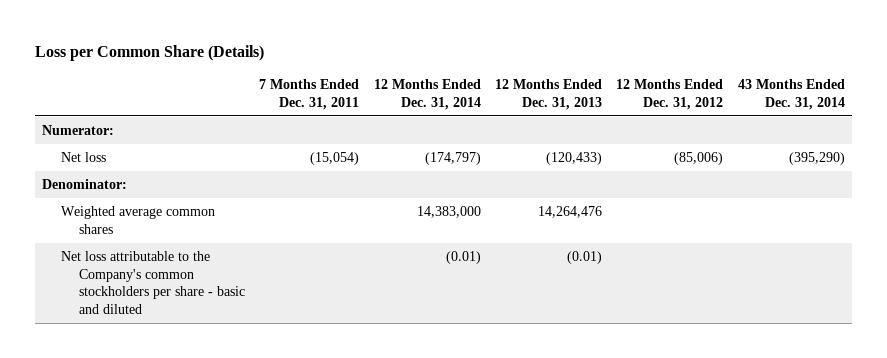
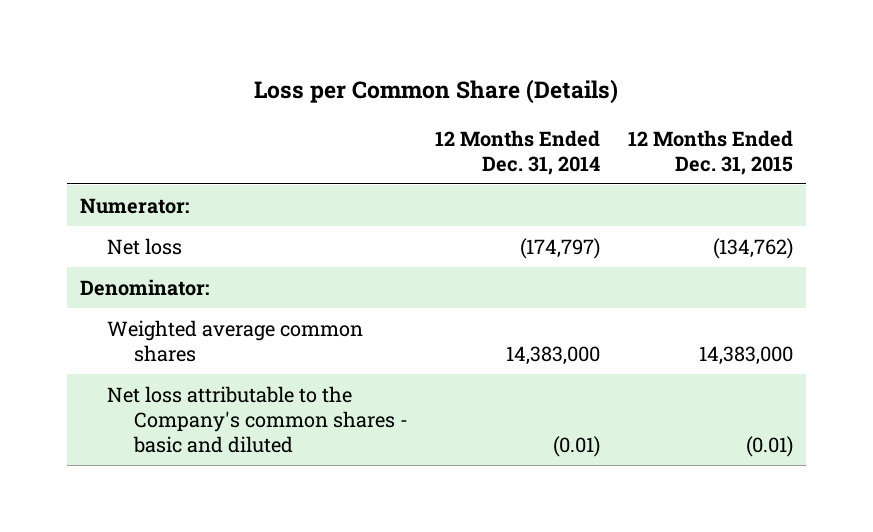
[259,79,360,110] 7 Months Ended Dec. 31, 2011 -> none
[494,79,602,110] 12 Months Ended Dec. 31, 2013 -> none
[616,79,724,110] 12 Months Ended Dec. 31, 2012 -> none
[737,79,845,110] 43 Months Ended Dec. 31, 2014 -> none
none -> [627,129,793,175] 12 Months Ended Dec. 31, 2015
[60,251,245,314] Net loss attributable to the Company's common stockholders per share - basic and diluted -> [107,385,408,453] Net loss attributable to the Company's common shares - basic and diluted

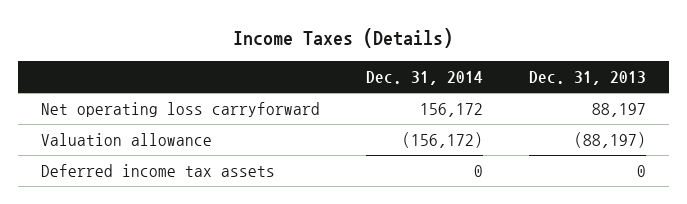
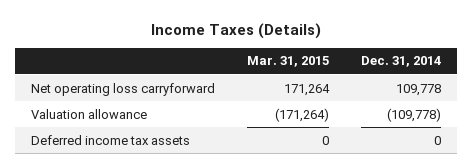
[529,71,647,86] Dec. 31, 2013 -> none
none -> [247,56,330,68] Mar. 31, 2015
[419,102,483,117] 156,172 -> [396,83,442,96] 109,778
[401,131,483,148] (156,172) -> [387,107,442,122] (109,778)

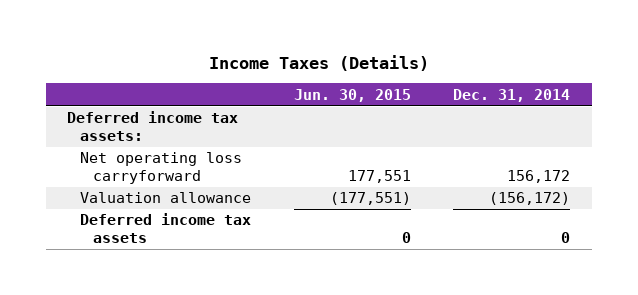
[247,56,330,68] Mar. 31, 2015 -> none
none -> [293,88,411,102] Jun. 30, 2015
none -> [67,111,239,142] Deferred income tax assets:
[396,83,442,96] 109,778 -> [507,170,571,184] 156,172
[387,107,442,122] (109,778) -> [489,192,571,206] (156,172)

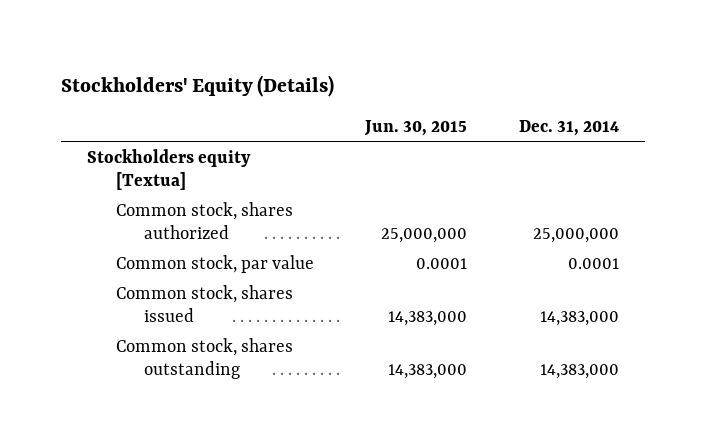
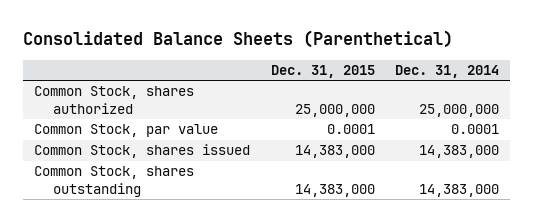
[61,74,335,97] Stockholders' Equity (Details) -> [23,30,454,49] Consolidated Balance Sheets (Parenthetical)
[364,119,468,136] Jun. 30, 2015 -> none
none -> [270,65,375,79] Dec. 31, 2015
[87,148,252,190] Stockholders equity [Textua] -> none
[115,201,293,239] Common stock, shares authorized -> [33,86,194,114] Common Stock, shares authorized
[115,254,314,273] Common stock, par value -> [33,124,218,138] Common Stock, par value
[115,284,293,322] Common stock, shares issued -> [33,144,250,159] Common Stock, shares issued
[115,337,293,379] Common stock, shares outstanding -> [33,166,194,197] Common Stock, shares outstanding

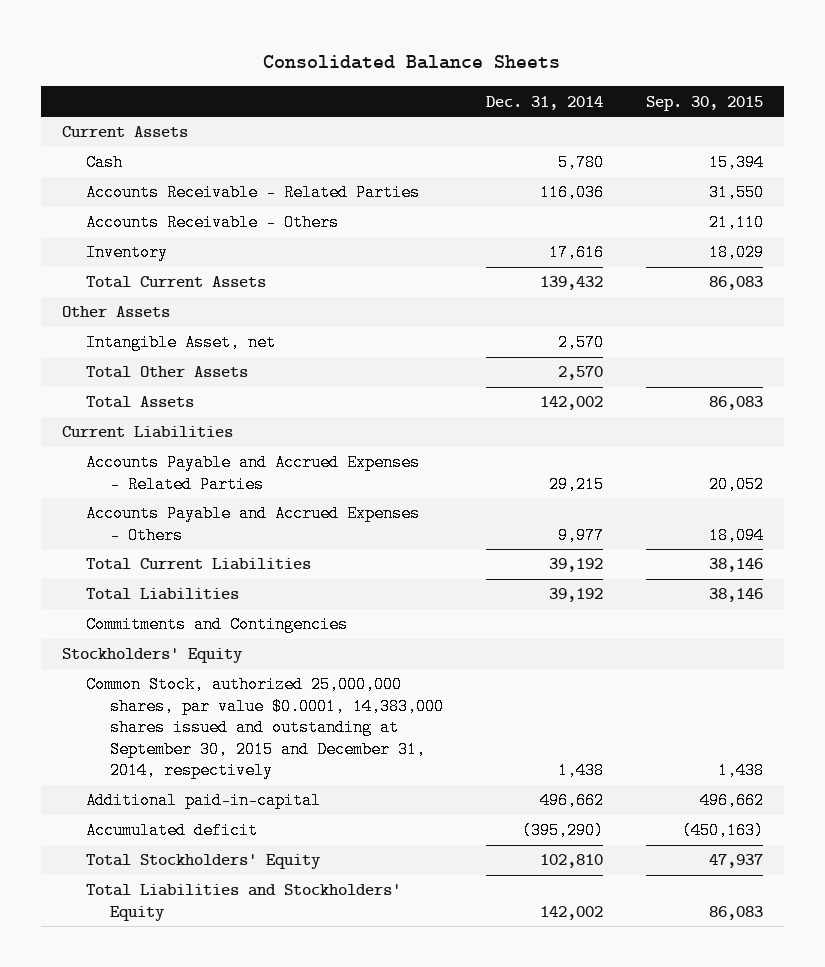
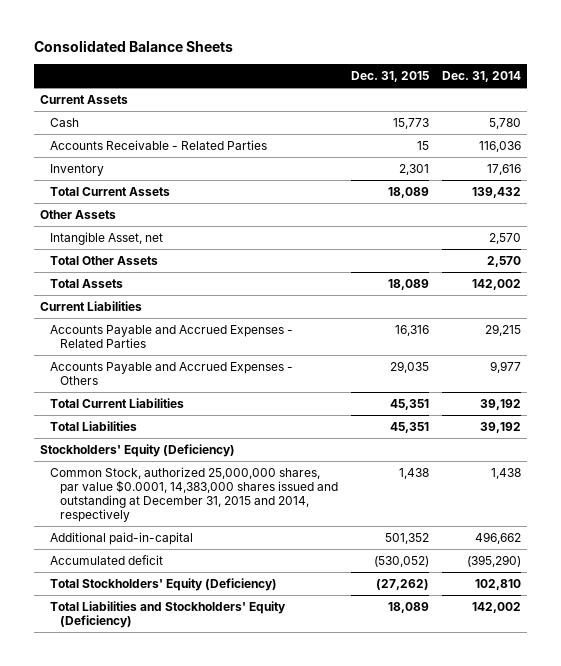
[645,95,763,111] Sep. 30, 2015 -> none
none -> [351,71,430,83] Dec. 31, 2015
[86,214,340,232] Accounts Receivable - Others -> none
[86,616,349,634] Commitments and Contingencies -> none
[62,648,244,664] Stockholders' Equity -> [39,443,235,457] Stockholders' Equity (Deficiency)
[86,676,445,780] Common Stock, authorized 25,000,000 shares, par value $0.0001, 14,383,000 shares issued and outstanding at September 30, 2015 and December 31, 2014, respectively -> [50,466,339,522] Common Stock, authorized 25,000,000 shares, par value $0.0001, 14,383,000 shares issued and outstanding at December 31, 2015 and 2014, respectively
[86,854,322,870] Total Stockholders' Equity -> [50,577,278,591] Total Stockholders' Equity (Deficiency)
[86,884,402,921] Total Liabilities and Stockholders' Equity -> [50,600,287,628] Total Liabilities and Stockholders' Equity (Deficiency)

